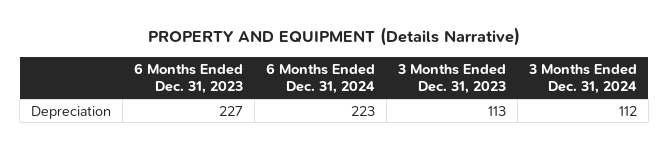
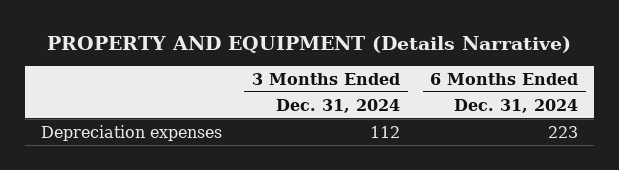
[134,62,244,95] 6 Months Ended Dec. 31, 2023 -> none
[396,63,506,95] 3 Months Ended Dec. 31, 2023 -> none
[31,105,112,119] Depreciation -> [40,124,222,141] Depreciation expenses

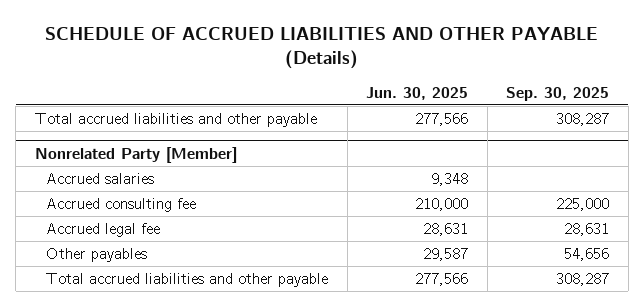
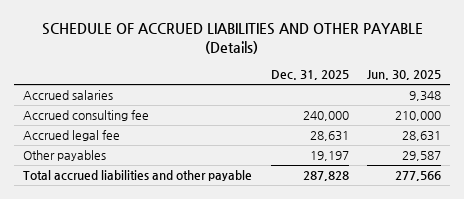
[506,86,610,101] Sep. 30, 2025 -> none
none -> [270,70,349,81] Dec. 31, 2025
[34,112,317,127] Total accrued liabilities and other payable -> none
[34,146,237,163] Nonrelated Party [Member] -> none

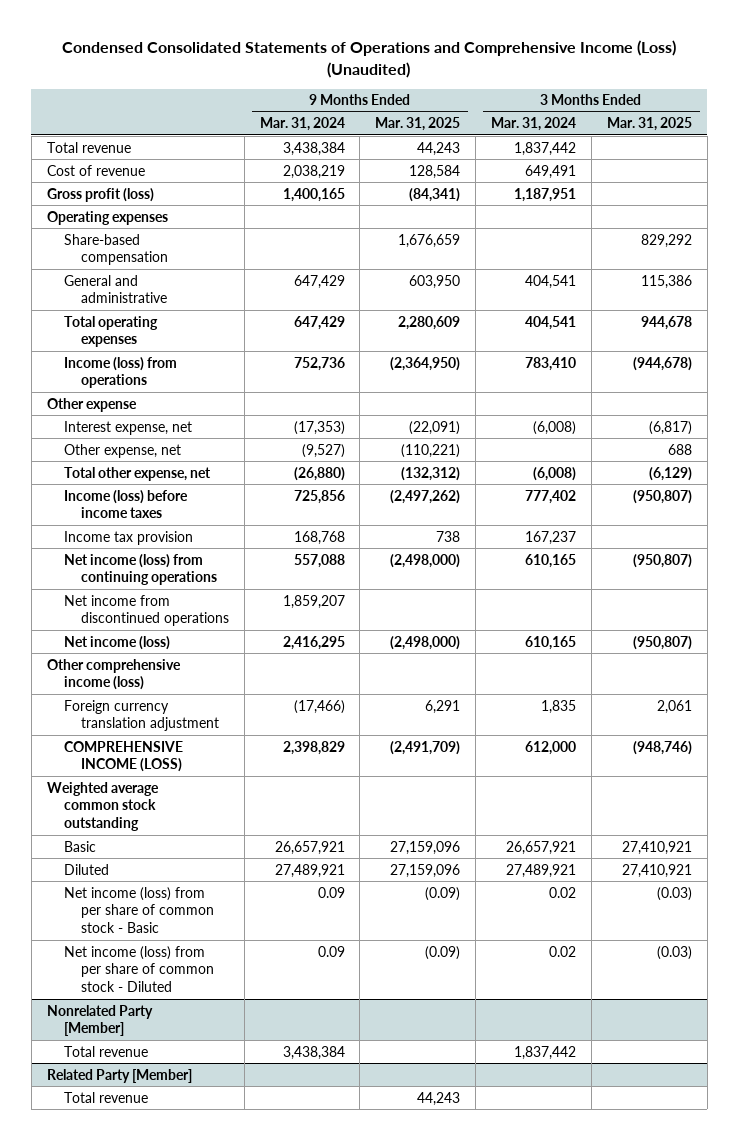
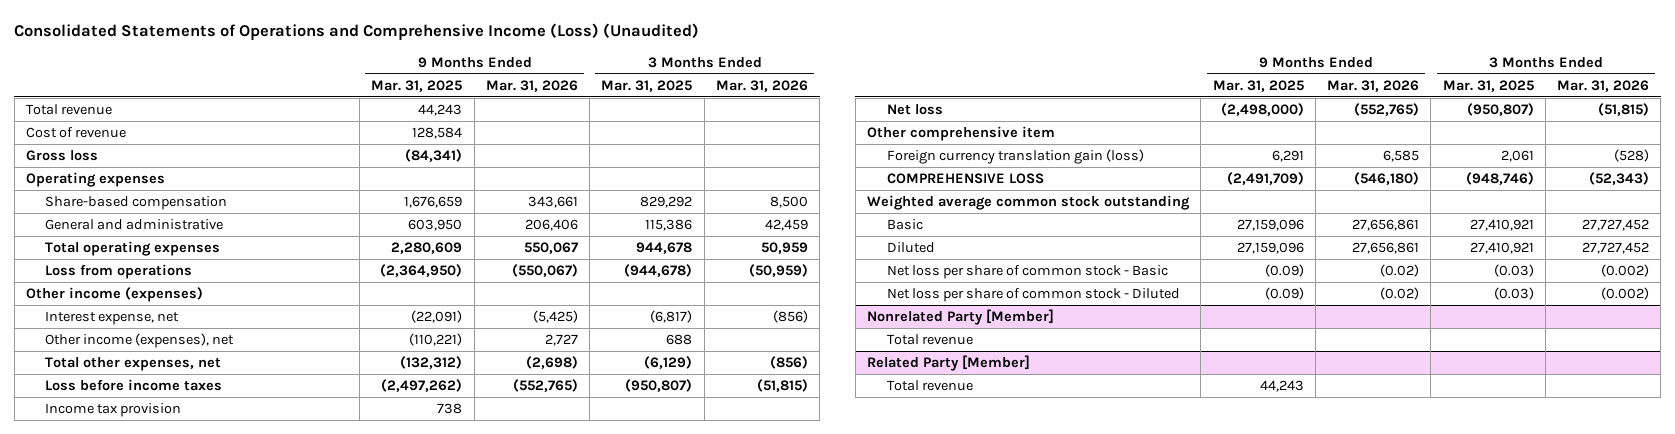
[62,39,677,78] Condensed Consolidated Statements of Operations and Comprehensive Income (Loss) (Unaudited) -> [14,23,700,41] Consolidated Statements of Operations and Comprehensive Income (Loss) (Unaudited)
[259,117,345,132] Mar. 31, 2024 -> none
[491,117,577,132] Mar. 31, 2024 -> none
none -> [485,79,578,92] Mar. 31, 2026
none -> [715,79,808,92] Mar. 31, 2026
[46,187,154,202] Gross profit (loss) -> [25,150,98,162] Gross loss
[63,356,177,389] Income (loss) from operations -> [45,264,193,280] Loss from operations
[46,397,137,412] Other expense -> [25,287,203,303] Other income (expenses)
[63,443,181,458] Other expense, net -> [45,333,235,349] Other income (expenses), net
[63,466,211,481] Total other expense, net -> [45,357,222,372] Total other expenses, net
[63,489,188,519] Income (loss) before income taxes -> [45,379,223,392] Loss before income taxes
[63,553,217,586] Net income (loss) from continuing operations -> none
[63,594,229,627] Net income from discontinued operations -> none
[63,635,170,650] Net income (loss) -> [886,104,943,116] Net loss
[46,658,181,691] Other comprehensive income (loss) -> [867,126,1056,142] Other comprehensive item
[63,699,219,732] Foreign currency translation adjustment -> [886,149,1144,165] Foreign currency translation gain (loss)
[63,740,183,773] COMPREHENSIVE INCOME (LOSS) -> [886,173,1044,185] COMPREHENSIVE LOSS
[63,886,214,934] Net income (loss) from per share of common stock - Basic -> [886,265,1168,280] Net loss per share of common stock - Basic
[63,945,214,993] Net income (loss) from per share of common stock - Diluted -> [886,288,1180,303] Net loss per share of common stock - Diluted

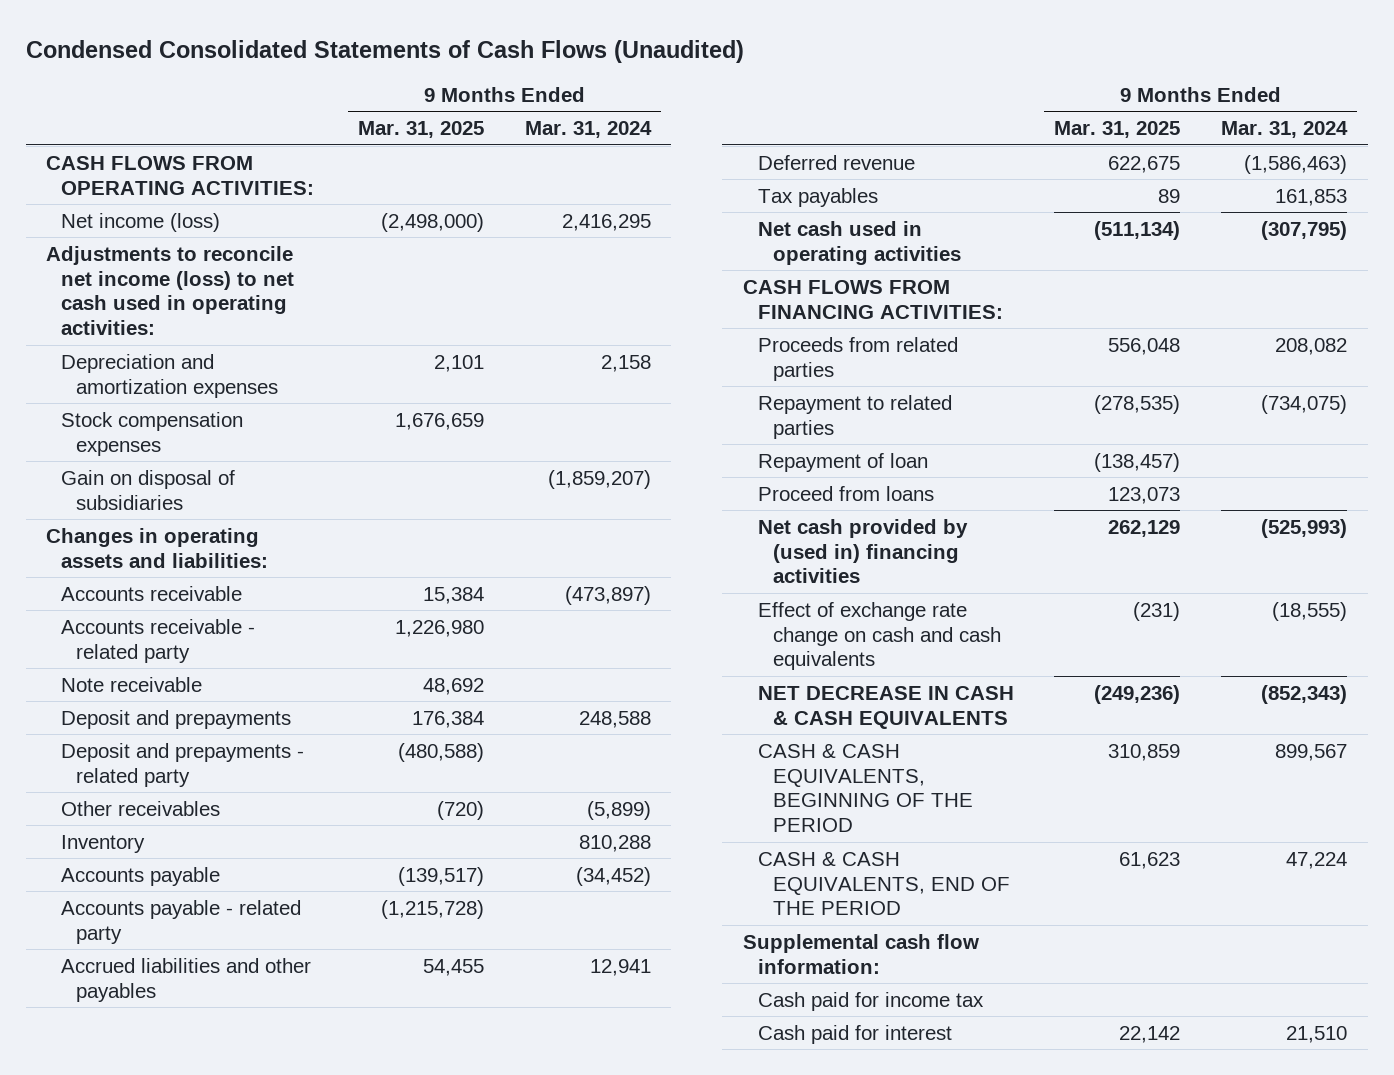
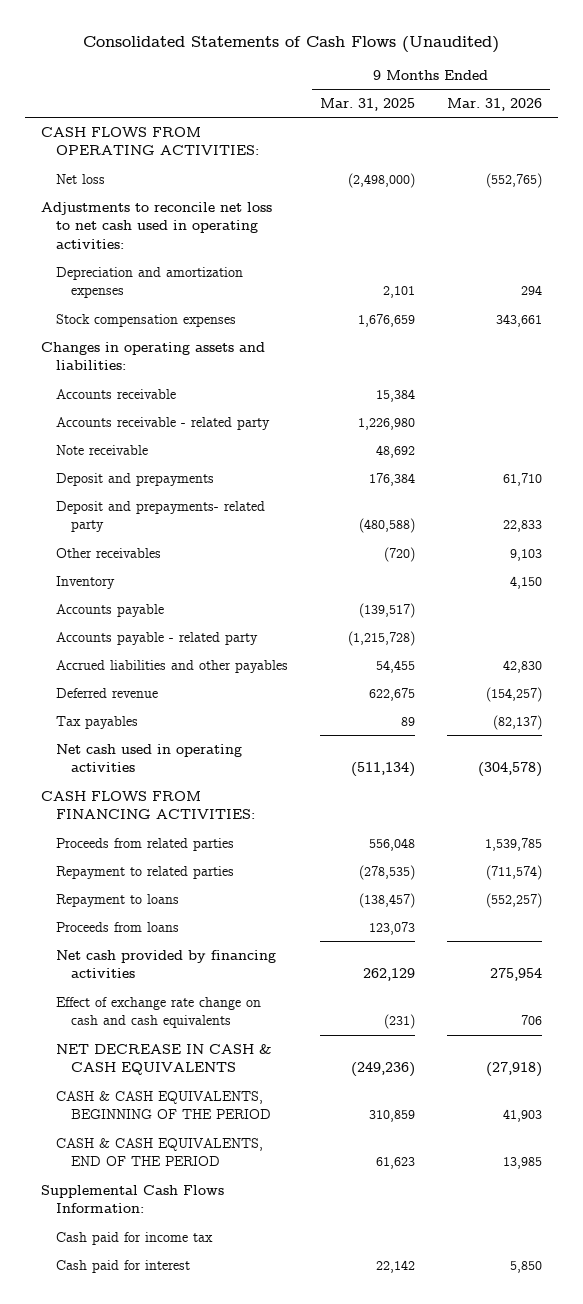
[25,39,744,63] Condensed Consolidated Statements of Cash Flows (Unaudited) -> [83,35,500,53] Consolidated Statements of Cash Flows (Unaudited)
[524,121,652,139] Mar. 31, 2024 -> none
none -> [446,98,542,112] Mar. 31, 2026
[61,212,221,232] Net income (loss) -> [55,174,105,185] Net loss
[46,245,295,336] Adjustments to reconcile net income (loss) to net cash used in operating activities: -> [40,202,272,249] Adjustments to reconcile net loss to net cash used in operating activities:
[61,469,236,510] Gain on disposal of subsidiaries -> none
[61,742,305,787] Deposit and prepayments - related party -> [55,501,265,533] Deposit and prepayments- related party
[757,452,928,472] Repayment of loan -> [55,894,179,908] Repayment to loans
[757,485,934,501] Proceed from loans -> [55,922,179,933] Proceeds from loans
[757,518,968,584] Net cash provided by (used in) financing activities -> [55,950,276,979] Net cash provided by financing activities
[742,933,979,974] Supplemental cash flow information: -> [40,1185,224,1214] Supplemental Cash Flows Information:

